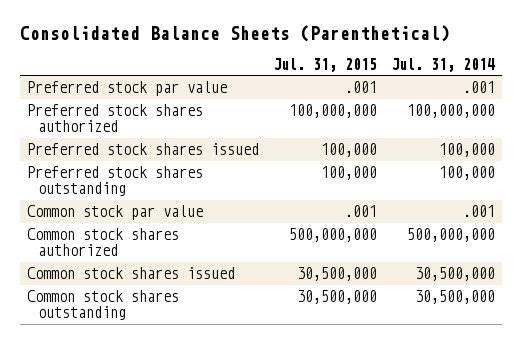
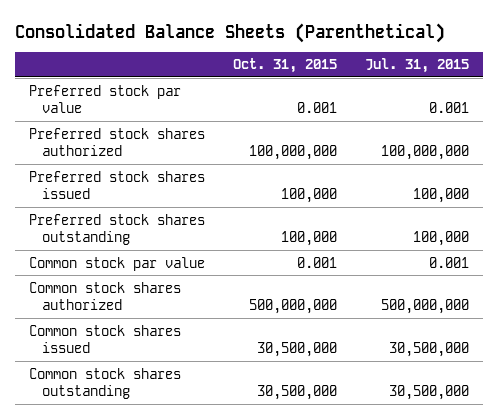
[391,57,496,72] Jul. 31, 2014 -> none
none -> [233,58,338,74] Oct. 31, 2015
[345,81,378,94] .001 -> [429,102,470,114] 0.001
[345,205,378,218] .001 -> [429,256,470,268] 0.001

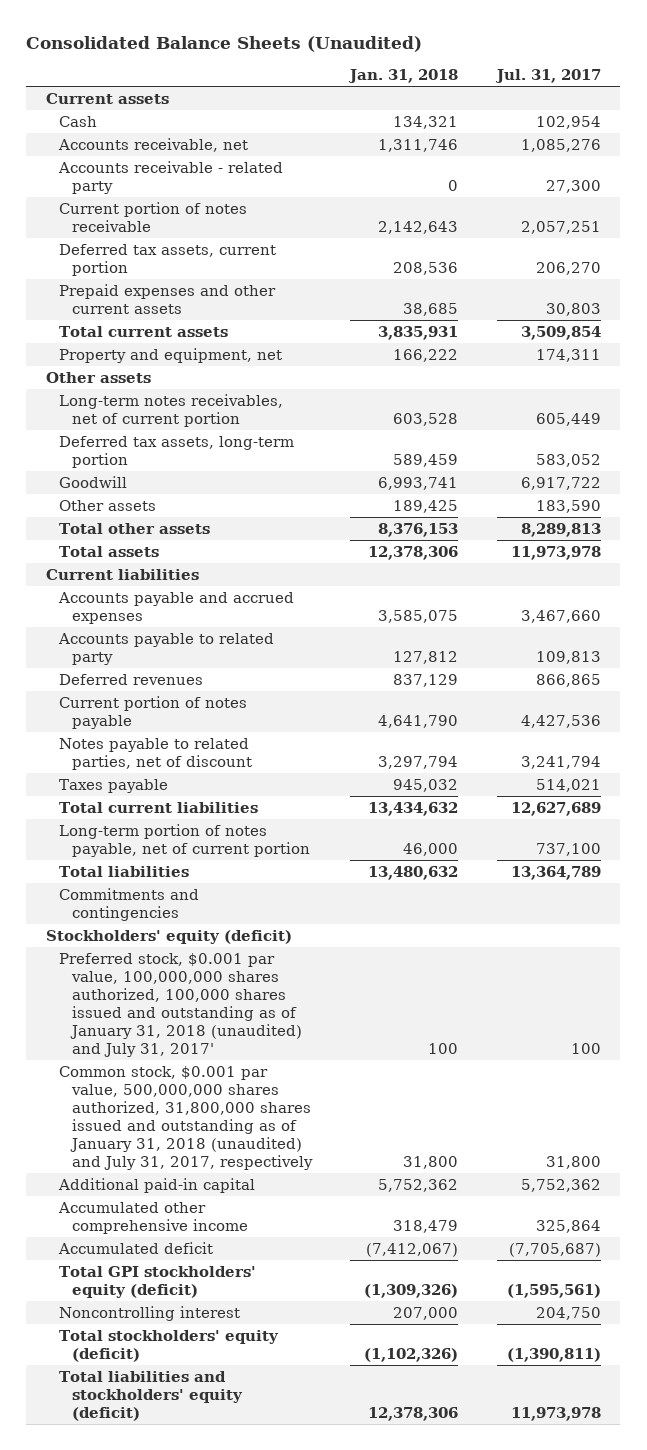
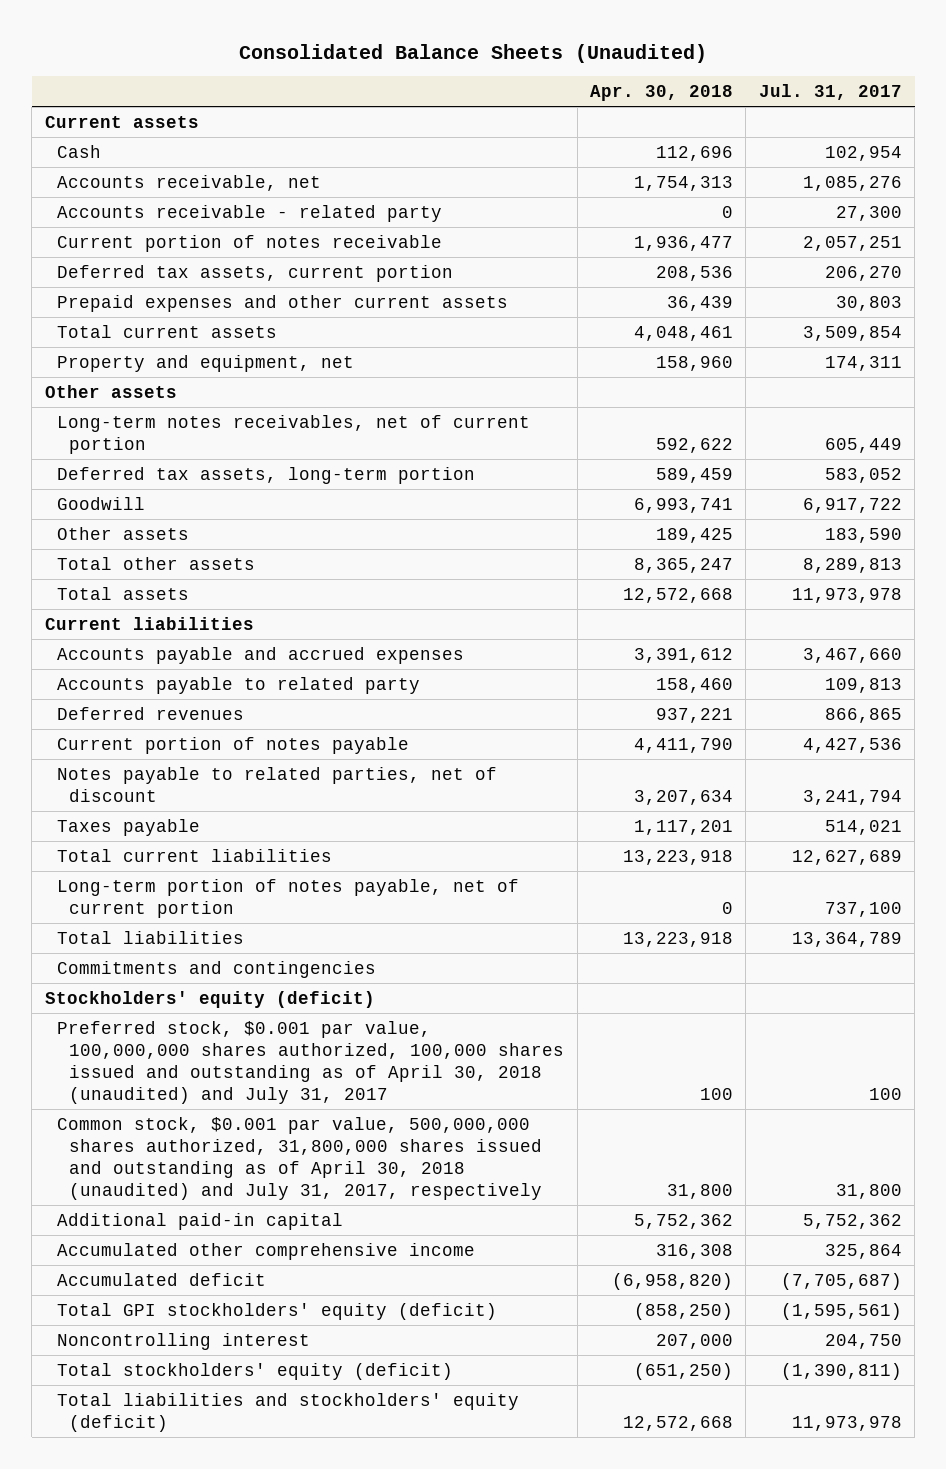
[348,69,459,84] Jan. 31, 2018 -> none
none -> [590,84,734,101] Apr. 30, 2018
[58,952,302,1057] Preferred stock, $0.001 par value, 100,000,000 shares authorized, 100,000 shares issued and outstanding as of January 31, 2018 (unaudited) and July 31, 2017' -> [56,1020,565,1104] Preferred stock, $0.001 par value, 100,000,000 shares authorized, 100,000 shares issued and outstanding as of April 30, 2018 (unaudited) and July 31, 2017
[58,1065,313,1170] Common stock, $0.001 par value, 500,000,000 shares authorized, 31,800,000 shares issued and outstanding as of January 31, 2018 (unaudited) and July 31, 2017, respectively -> [56,1116,543,1200] Common stock, $0.001 par value, 500,000,000 shares authorized, 31,800,000 shares issued and outstanding as of April 30, 2018 (unaudited) and July 31, 2017, respectively

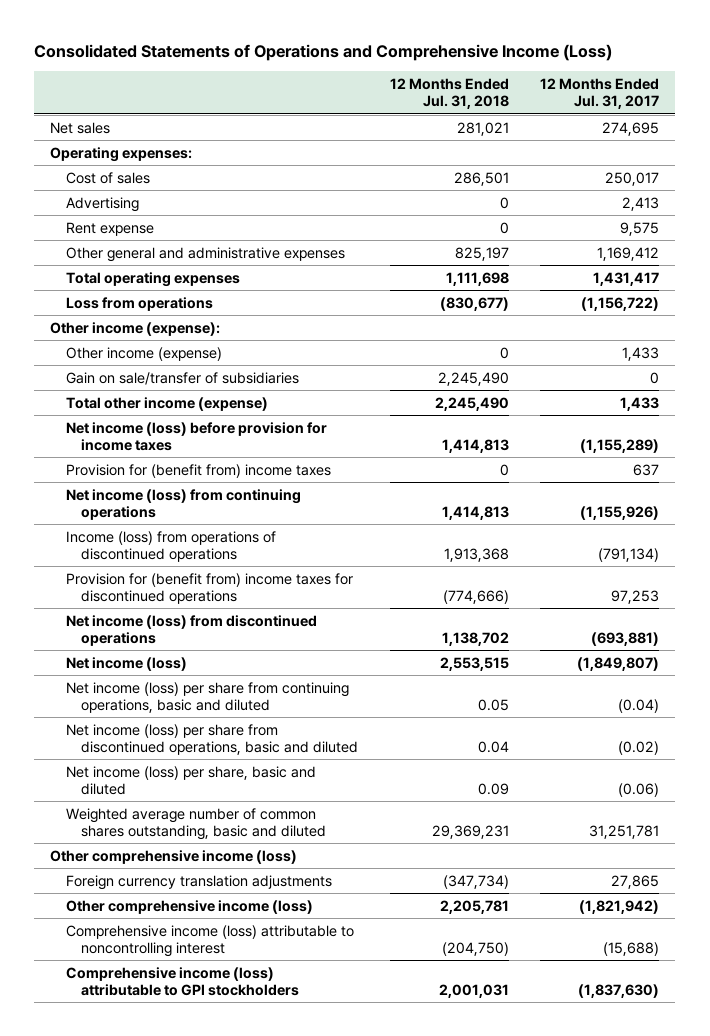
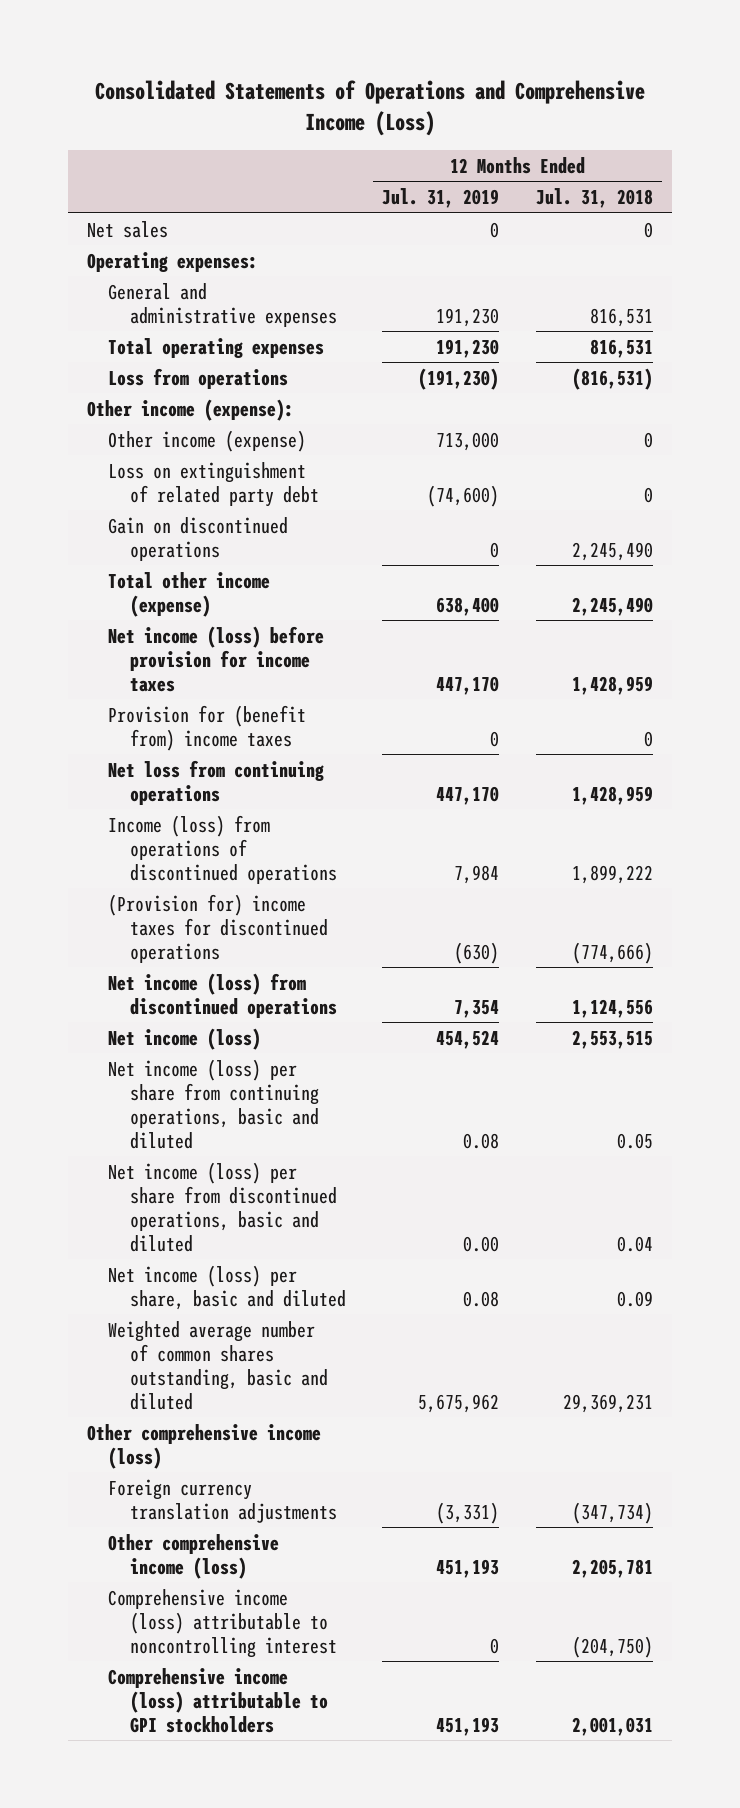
[540,77,660,110] 12 Months Ended Jul. 31, 2017 -> none
none -> [382,188,500,209] Jul. 31, 2019
[456,121,509,136] 281,021 -> [644,221,654,238] 0
[65,171,150,184] Cost of sales -> none
[65,196,139,212] Advertising -> none
[65,221,154,236] Rent expense -> none
[65,246,345,262] Other general and administrative expenses -> [108,282,337,327] General and administrative expenses
[454,246,509,261] 825,197 -> [590,307,654,327] 816,531
[445,271,509,286] 1,111,698 -> [590,338,654,358] 816,531
[439,296,509,311] (830,677) -> [572,367,654,390] (816,531)
none -> [108,461,319,507] Loss on extinguishment of related party debt
[65,371,299,385] Gain on sale/transfer of subsidiaries -> [108,516,289,561] Gain on discontinued operations
[441,438,509,453] 1,414,813 -> [572,675,654,695] 1,428,959
[65,488,301,520] Net income (loss) from continuing operations -> [108,759,325,805] Net loss from continuing operations
[441,505,509,520] 1,414,813 -> [572,785,654,805] 1,428,959
[443,547,509,562] 1,913,368 -> [572,864,654,884] 1,899,222
[65,572,353,604] Provision for (benefit from) income taxes for discontinued operations -> [108,893,328,963] (Provision for) income taxes for discontinued operations
[441,631,509,646] 1,138,702 -> [572,998,654,1018] 1,124,556

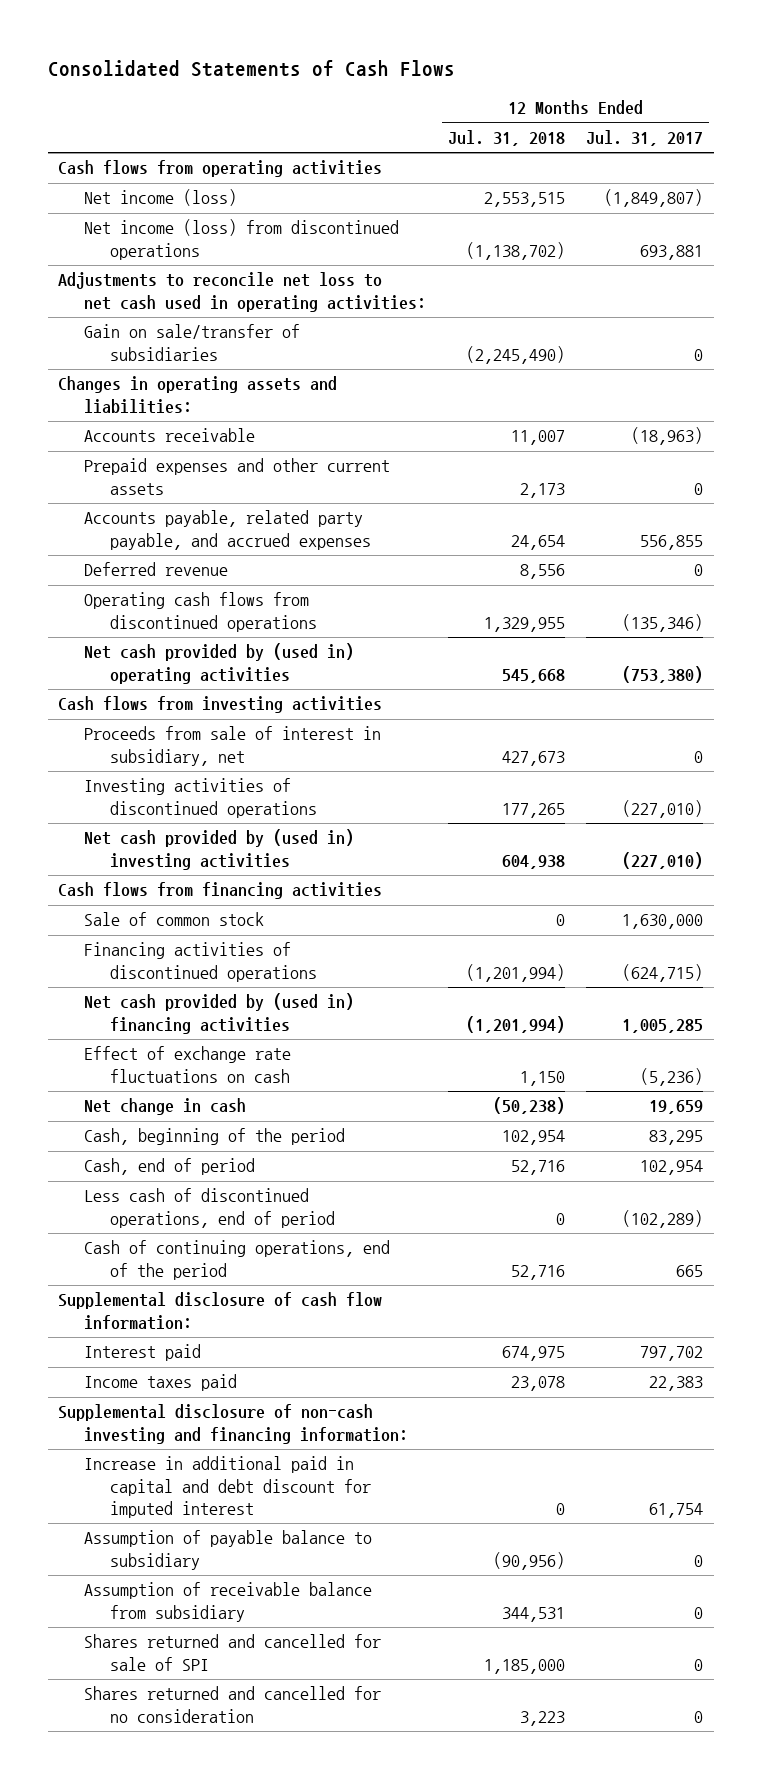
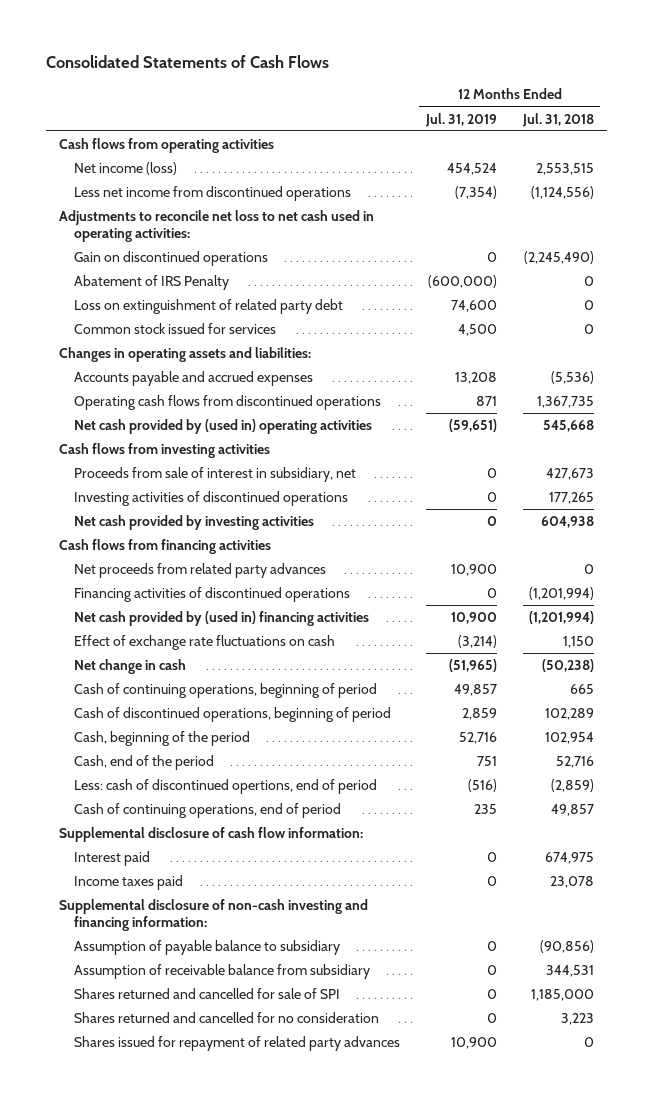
[586,129,704,146] Jul. 31, 2017 -> none
none -> [424,112,497,127] Jul. 31, 2019
[84,219,400,260] Net income (loss) from discontinued operations -> [73,186,351,202] Less net income from discontinued operations
[465,241,565,260] (1,138,702) -> [530,186,594,200] (1,124,556)
[84,324,301,361] Gain on sale/transfer of subsidiaries -> [73,251,268,267] Gain on discontinued operations
none -> [73,275,229,291] Abatement of IRS Penalty
none -> [73,299,343,315] Loss on extinguishment of related party debt
none -> [73,323,276,335] Common stock issued for services
[84,428,256,443] Accounts receivable -> none
[84,458,391,495] Prepaid expenses and other current assets -> none
[84,562,229,577] Deferred revenue -> none
[84,510,372,550] Accounts payable, related party payable, and accrued expenses -> [73,371,313,387] Accounts payable and accrued expenses
[510,534,565,550] 24,654 -> [550,371,594,385] (5,536)
[483,616,565,632] 1,329,955 -> [536,396,594,409] 1,367,735
[84,829,355,870] Net cash provided by (used in) investing activities -> [73,515,314,531] Net cash provided by investing activities
[84,912,265,927] Sale of common stock -> none
none -> [73,563,326,579] Net proceeds from related party advances
none -> [73,683,377,699] Cash of continuing operations, beginning of period
none -> [73,707,391,723] Cash of discontinued operations, beginning of period
[84,1158,256,1176] Cash, end of period -> [73,755,214,771] Cash, end of the period
[84,1188,336,1228] Less cash of discontinued operations, end of period -> [73,779,377,795] Less: cash of discontinued opertions, end of period
[555,1212,565,1225] 0 -> [550,779,594,793] (2,859)
[84,1240,391,1280] Cash of continuing operations, end of the period -> [73,803,341,819] Cash of continuing operations, end of period
[510,1264,565,1280] 52,716 -> [550,804,594,817] 49,857
[84,1456,372,1518] Increase in additional paid in capital and debt discount for imputed interest -> none
[492,1551,565,1570] (90,956) -> [539,940,594,954] (90,856)
none -> [73,1036,400,1052] Shares issued for repayment of related party advances

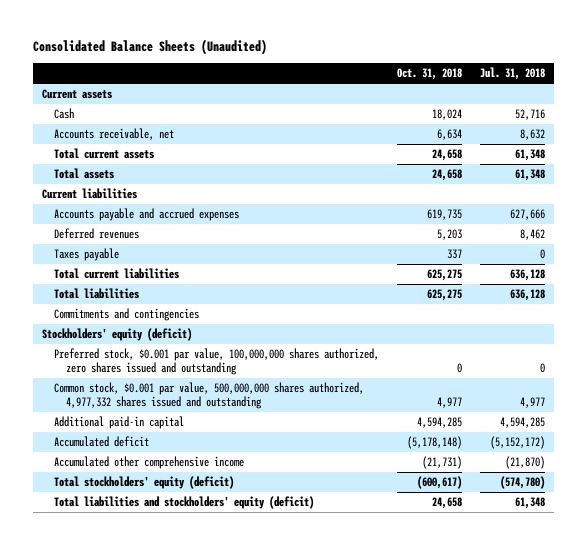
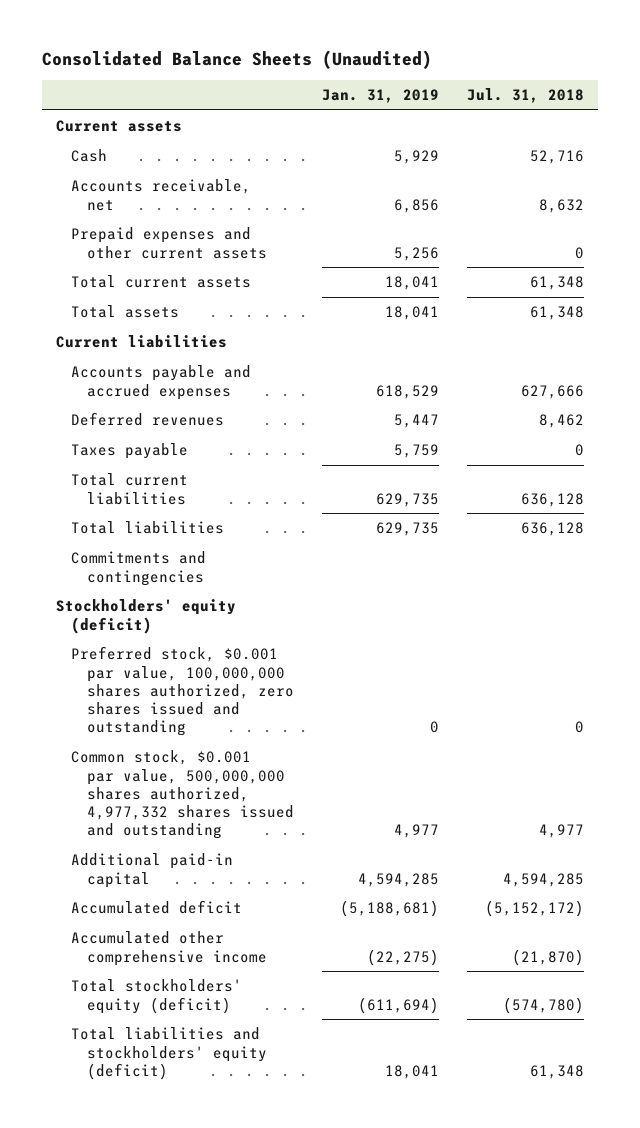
[396,68,462,81] Oct. 31, 2018 -> none
none -> [322,89,440,104] Jan. 31, 2019
none -> [71,227,267,259] Prepaid expenses and other current assets

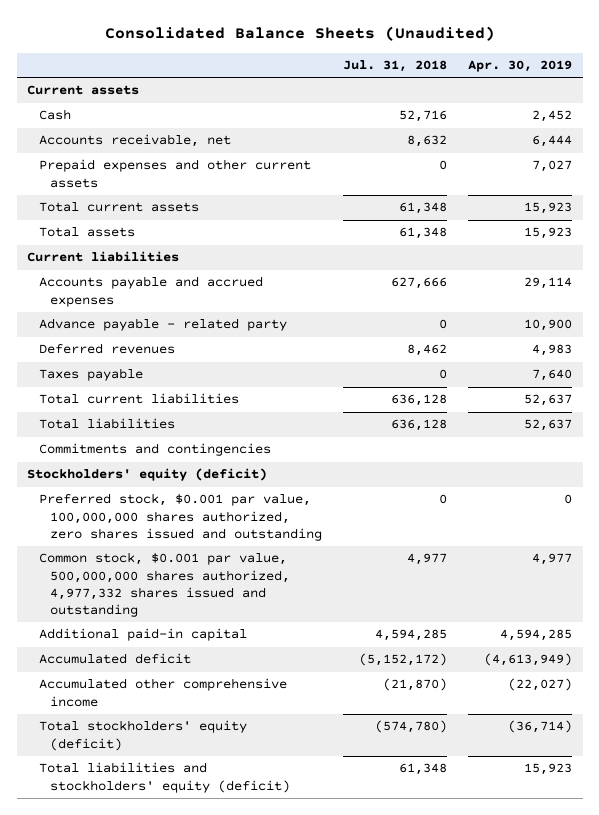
[322,89,440,104] Jan. 31, 2019 -> none
none -> [468,60,573,73] Apr. 30, 2019
none -> [38,318,287,332] Advance payable - related party

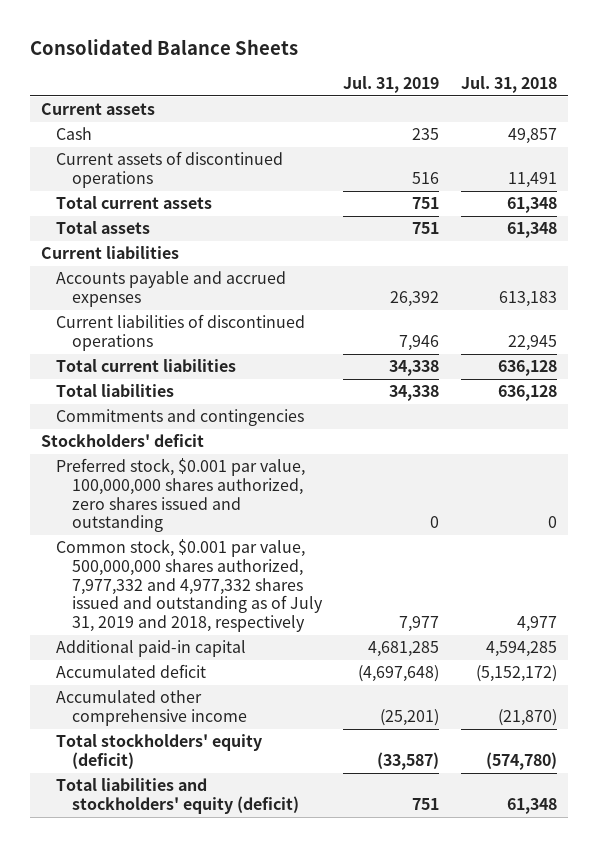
[104,26,495,42] Consolidated Balance Sheets (Unaudited) -> [29,38,298,55] Consolidated Balance Sheets
[468,60,573,73] Apr. 30, 2019 -> none
none -> [343,76,440,94] Jul. 31, 2019
[38,134,231,148] Accounts receivable, net -> none
[38,159,311,188] Prepaid expenses and other current assets -> none
[399,110,448,123] 52,716 -> [508,128,558,145] 49,857
none -> [56,151,284,189] Current assets of discontinued operations
[38,318,287,332] Advance payable - related party -> none
[38,343,175,355] Deferred revenues -> none
[38,368,143,382] Taxes payable -> none
[391,277,448,290] 627,666 -> [499,291,558,308] 613,183
none -> [56,314,306,352] Current liabilities of discontinued operations
[27,468,268,482] Stockholders' equity (deficit) -> [40,434,204,448] Stockholders' deficit
[38,552,291,617] Common stock, $0.001 par value, 500,000,000 shares authorized, 4,977,332 shares issued and outstanding -> [56,539,323,632] Common stock, $0.001 par value, 500,000,000 shares authorized, 7,977,332 and 4,977,332 shares issued and outstanding as of July 31, 2019 and 2018, respectively

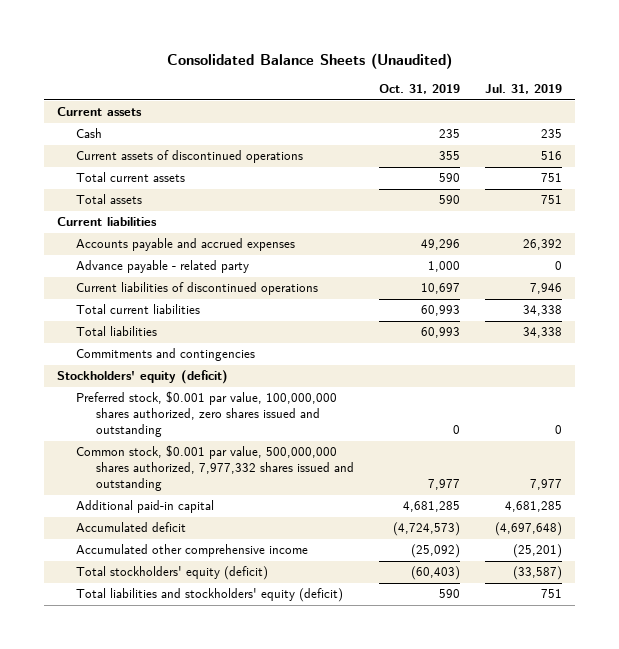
[29,38,298,55] Consolidated Balance Sheets -> [166,52,452,69] Consolidated Balance Sheets (Unaudited)
[461,76,558,94] Jul. 31, 2018 -> none
none -> [378,84,460,95] Oct. 31, 2019
none -> [76,260,250,274] Advance payable - related party
[40,434,204,448] Stockholders' deficit -> [57,370,229,385] Stockholders' equity (deficit)
[56,539,323,632] Common stock, $0.001 par value, 500,000,000 shares authorized, 7,977,332 and 4,977,332 shares issued and outstanding as of July 31, 2019 and 2018, respectively -> [76,445,354,492] Common stock, $0.001 par value, 500,000,000 shares authorized, 7,977,332 shares issued and outstanding

